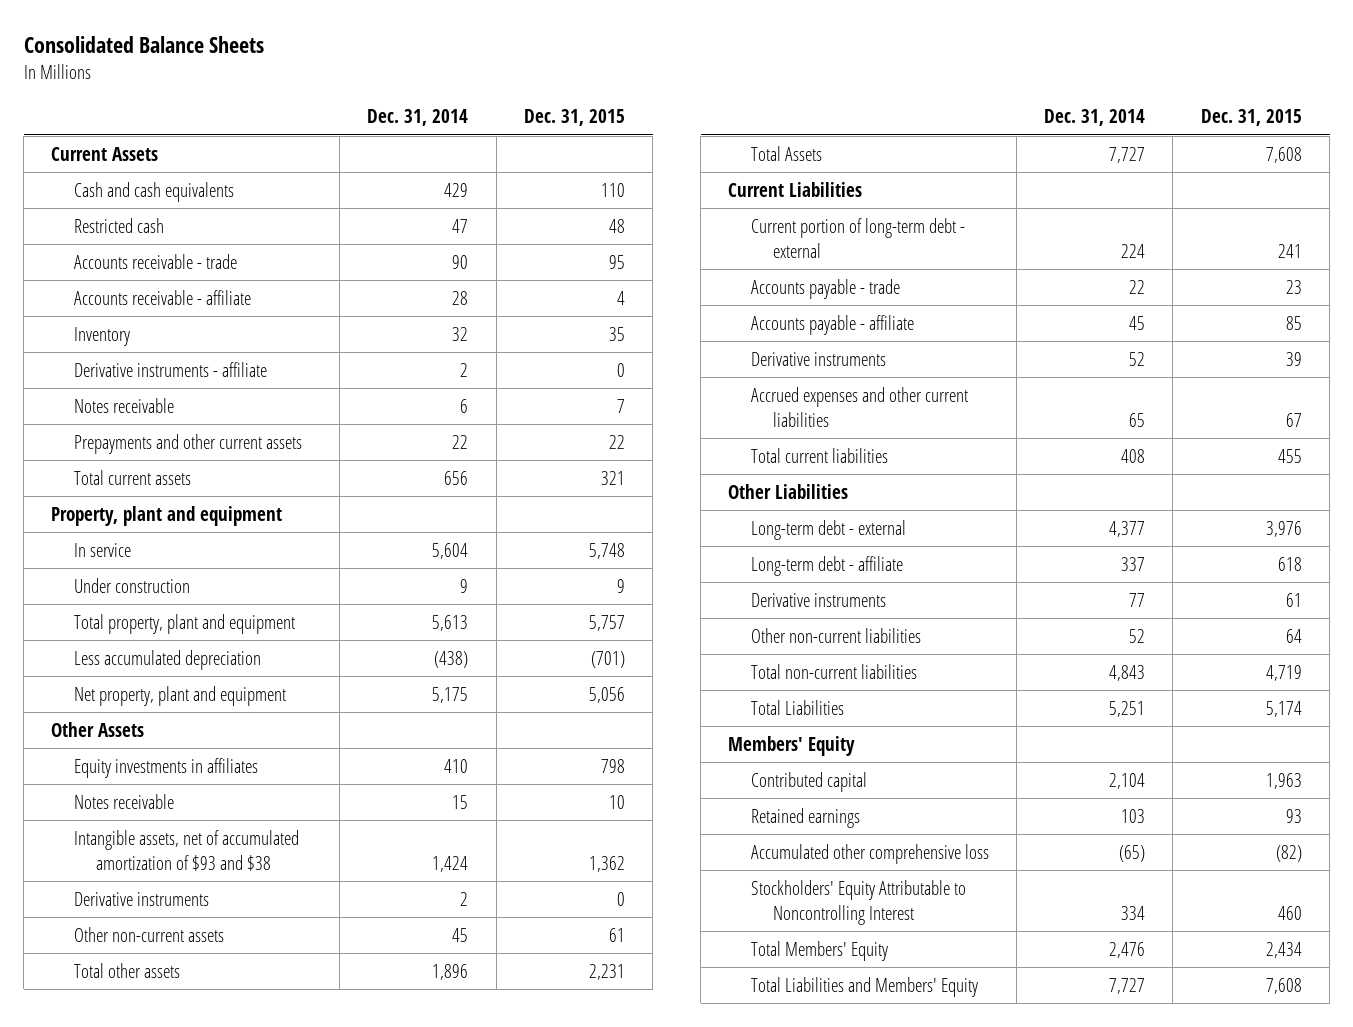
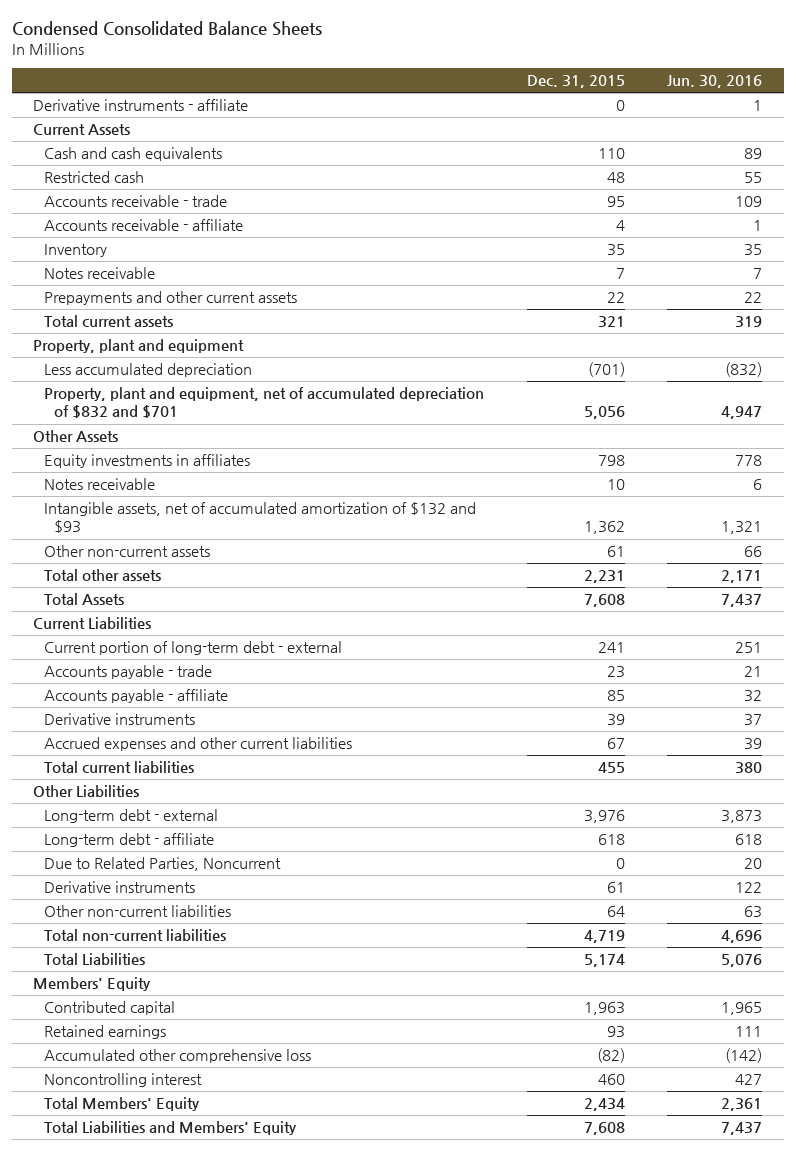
[23,36,264,54] Consolidated Balance Sheets -> [11,21,322,37] Condensed Consolidated Balance Sheets
[367,109,469,127] Dec. 31, 2014 -> none
none -> [667,75,763,89] Jun. 30, 2016
[73,361,267,377] Derivative instruments - affiliate -> [33,99,249,112] Derivative instruments - affiliate
[73,542,131,557] In service -> none
[73,577,190,593] Under construction -> none
[73,613,295,634] Total property, plant and equipment -> none
[73,685,286,706] Net property, plant and equipment -> [43,387,484,419] Property, plant and equipment, net of accumulated depreciation of $832 and $701
[73,891,209,906] Derivative instruments -> none
[73,829,299,871] Intangible assets, net of accumulated amortization of $93 and $38 -> [43,502,476,534] Intangible assets, net of accumulated amortization of $132 and $93
none -> [43,857,281,872] Due to Related Parties, Noncurrent
[750,879,966,925] Stockholders' Equity Attributable to Noncontrolling Interest -> none
none -> [43,1073,202,1088] Noncontrolling interest

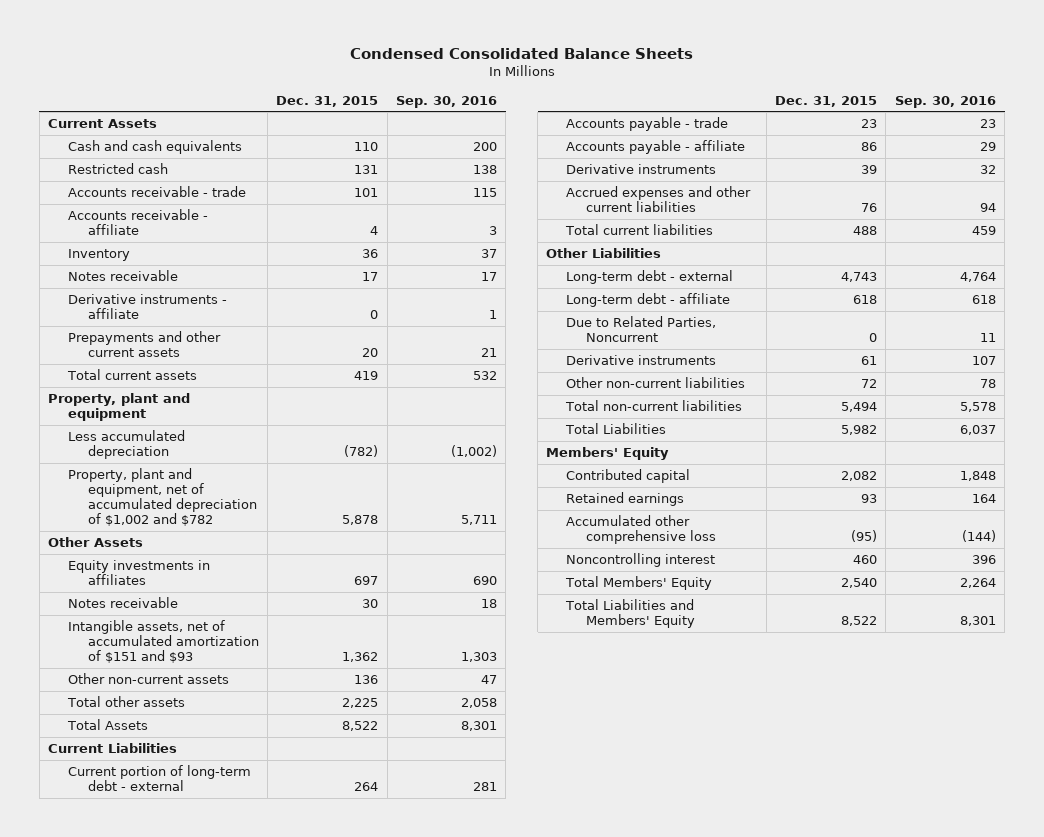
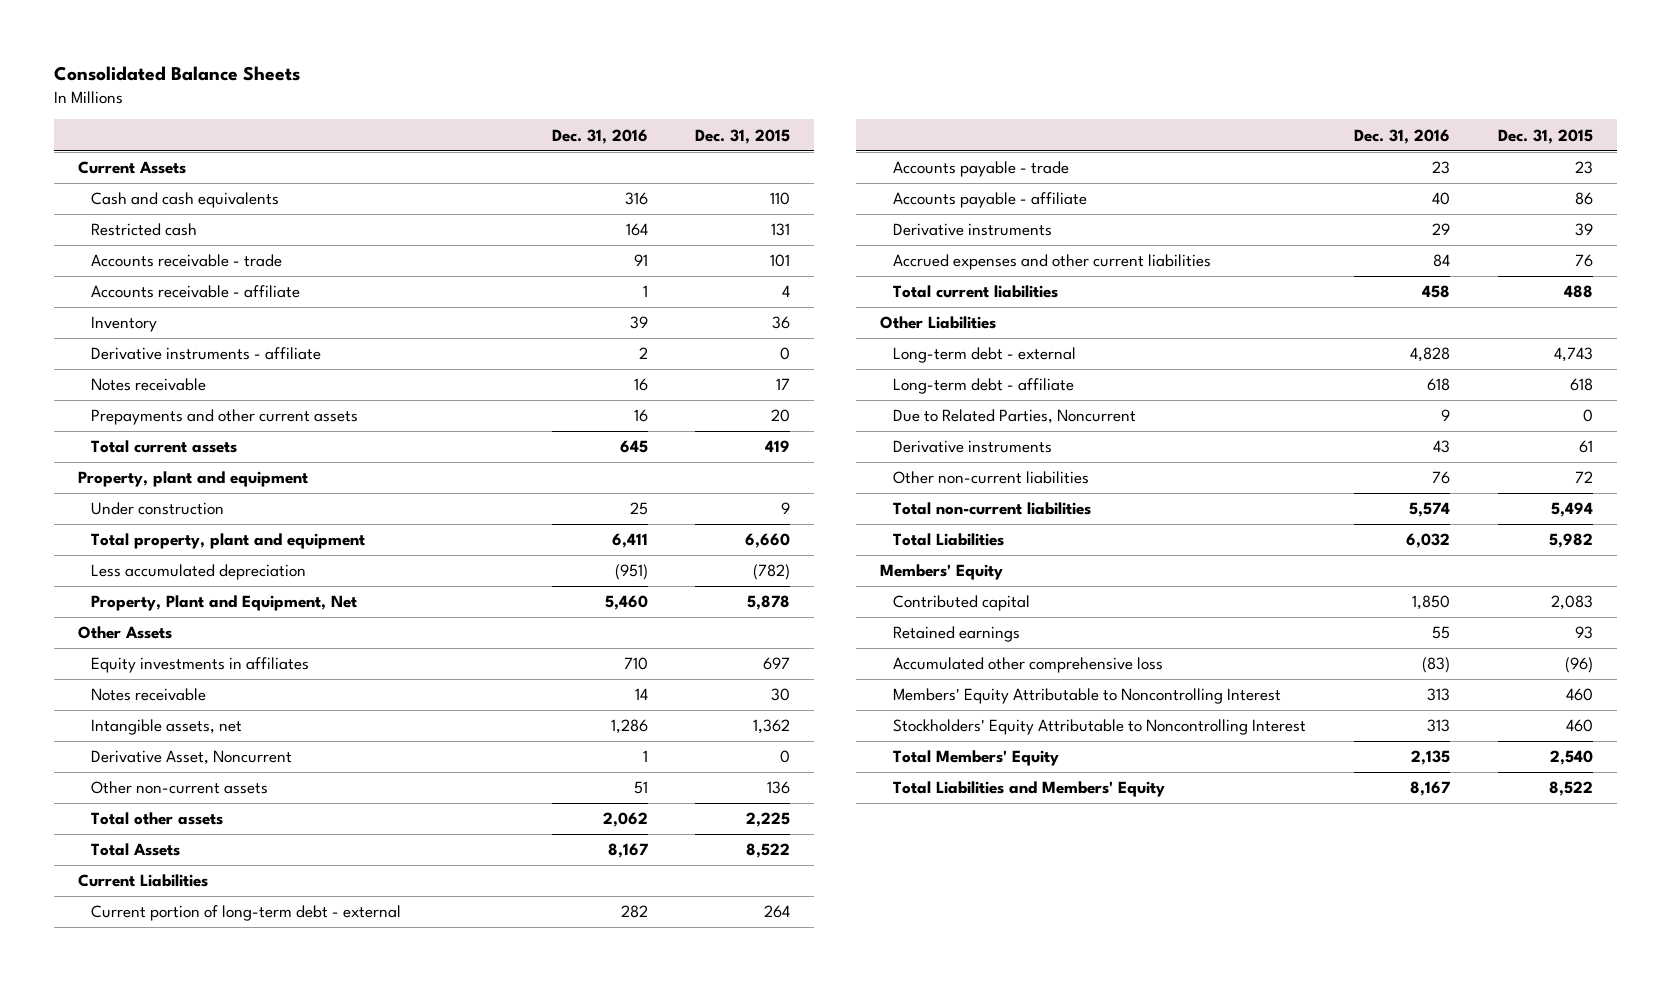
[349,47,693,59] Condensed Consolidated Balance Sheets -> [53,65,300,81] Consolidated Balance Sheets
[396,95,498,108] Sep. 30, 2016 -> none
none -> [551,128,648,144] Dec. 31, 2016
[67,270,178,282] Notes receivable -> [91,378,207,392] Notes receivable
none -> [91,502,225,516] Under construction
none -> [91,533,366,550] Total property, plant and equipment
[67,468,257,527] Property, plant and equipment, net of accumulated depreciation of $1,002 and $782 -> [91,595,358,612] Property, Plant and Equipment, Net
[67,620,259,664] Intangible assets, net of accumulated amortization of $151 and $93 -> [91,719,243,736] Intangible assets, net
none -> [91,750,293,766] Derivative Asset, Noncurrent
[841,471,878,482] 2,082 -> [1550,595,1593,611] 2,083
[851,530,878,543] (95) -> [1564,657,1593,674] (96)
[566,553,716,568] Noncontrolling interest -> [893,688,1282,705] Members' Equity Attributable to Noncontrolling Interest
none -> [893,719,1307,736] Stockholders' Equity Attributable to Noncontrolling Interest

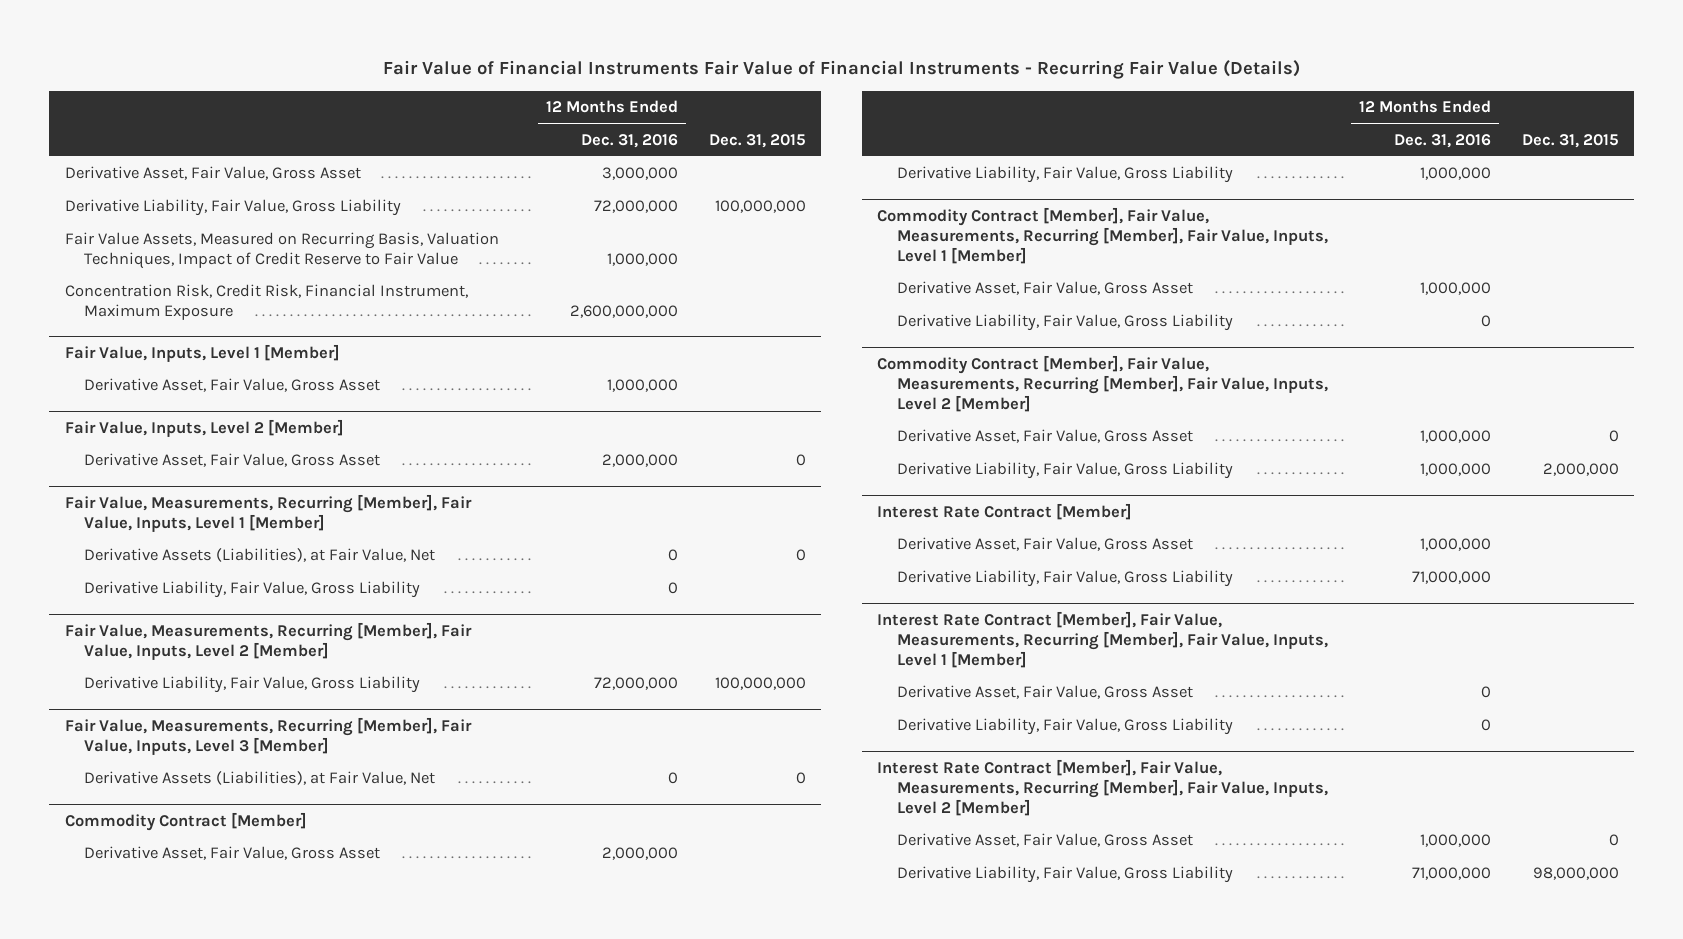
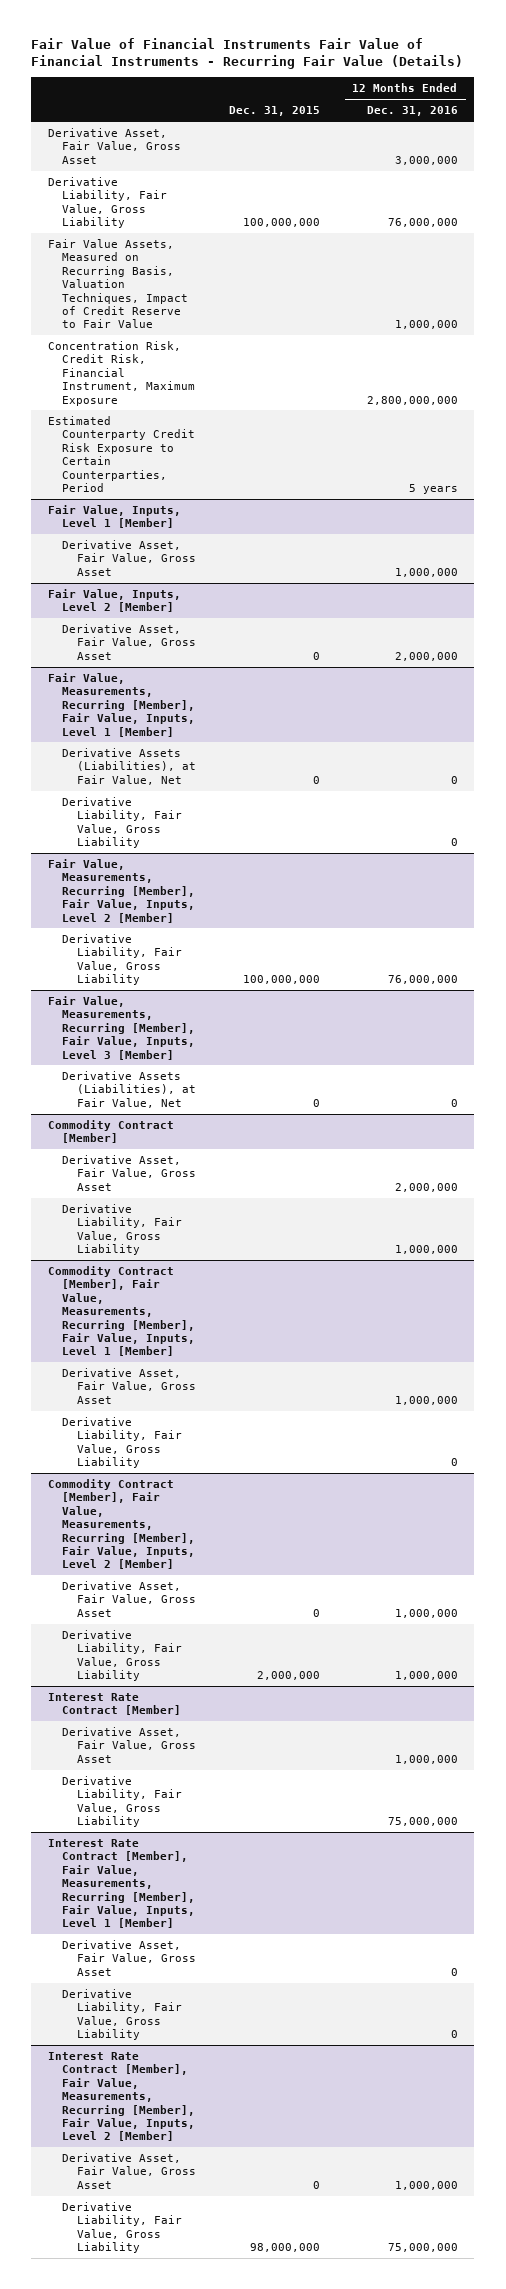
[594,200,679,214] 72,000,000 -> [387,218,458,228] 76,000,000
[570,305,679,319] 2,600,000,000 -> [366,395,458,405] 2,800,000,000
none -> [47,416,196,492] Estimated Counterparty Credit Risk Exposure to Certain Counterparties, Period
[594,677,679,691] 72,000,000 -> [387,975,458,985] 76,000,000
[1411,571,1491,585] 71,000,000 -> [387,1817,458,1827] 75,000,000
[1411,867,1491,881] 71,000,000 -> [387,2243,458,2253] 75,000,000

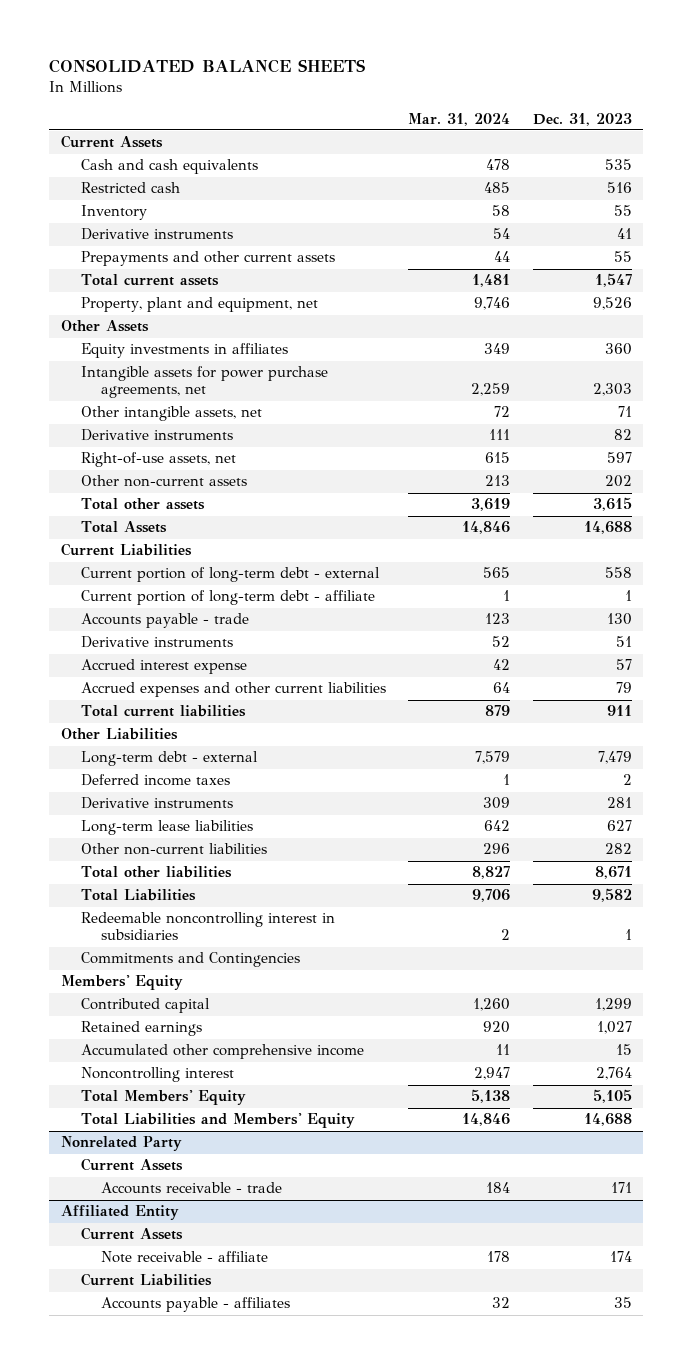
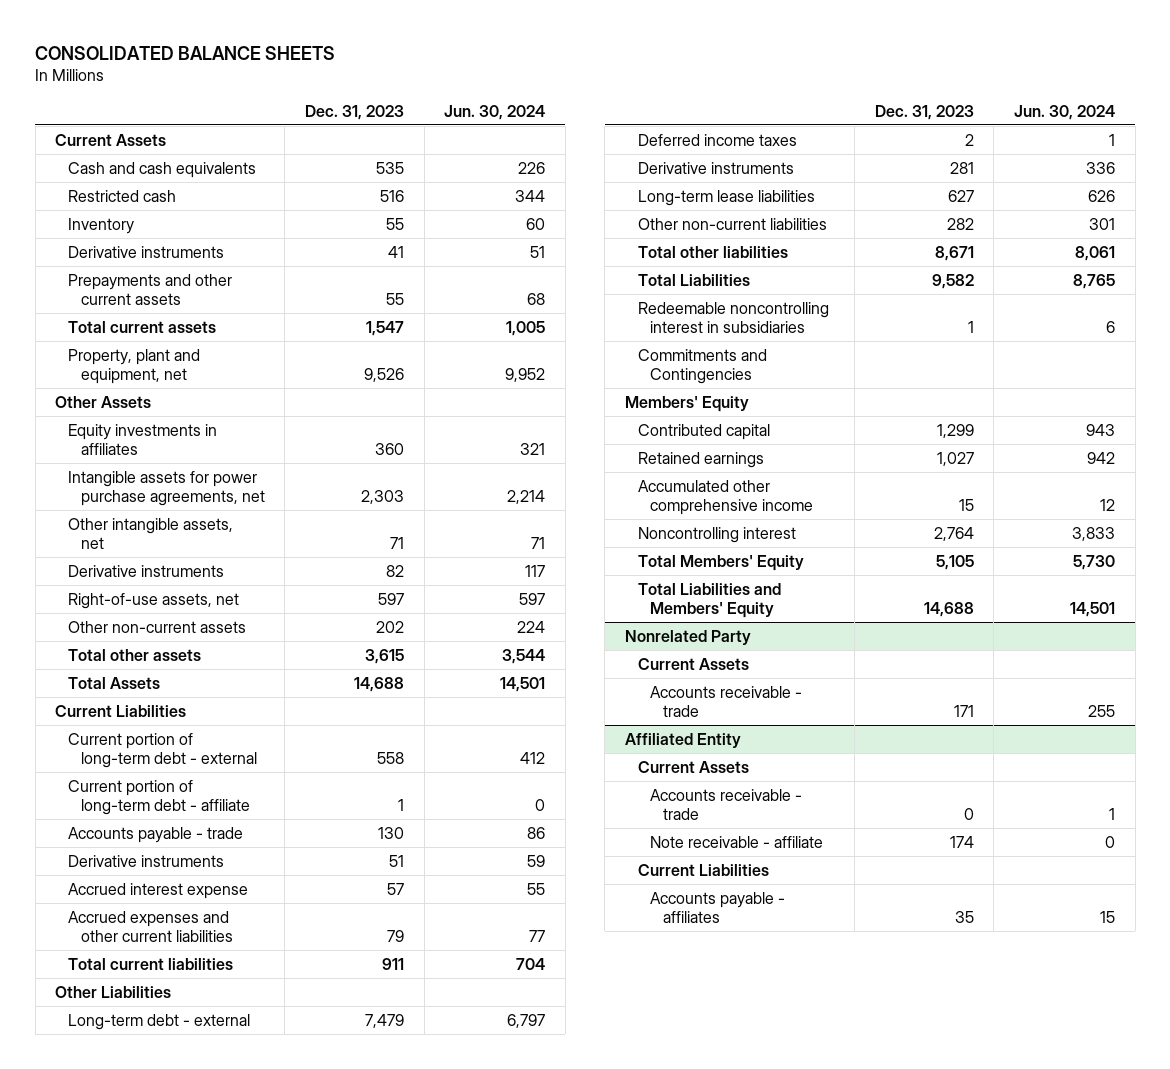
[408,112,511,126] Mar. 31, 2024 -> none
none -> [444,104,546,120] Jun. 30, 2024
none -> [650,788,803,821] Accounts receivable - trade

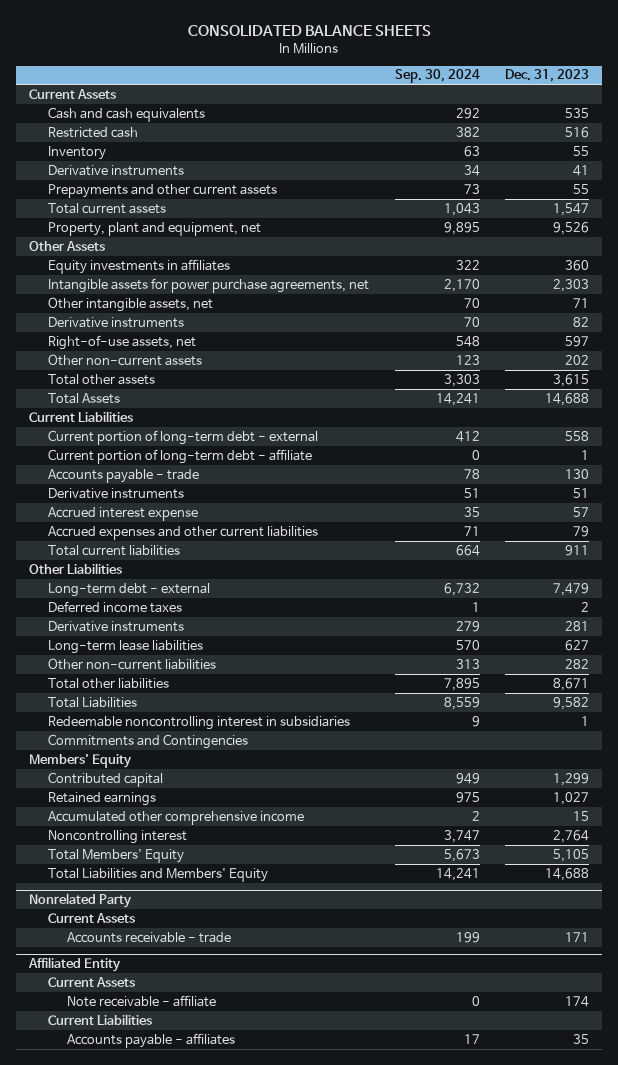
[444,104,546,120] Jun. 30, 2024 -> none
none -> [394,69,480,84] Sep. 30, 2024
[650,788,803,821] Accounts receivable - trade -> none

